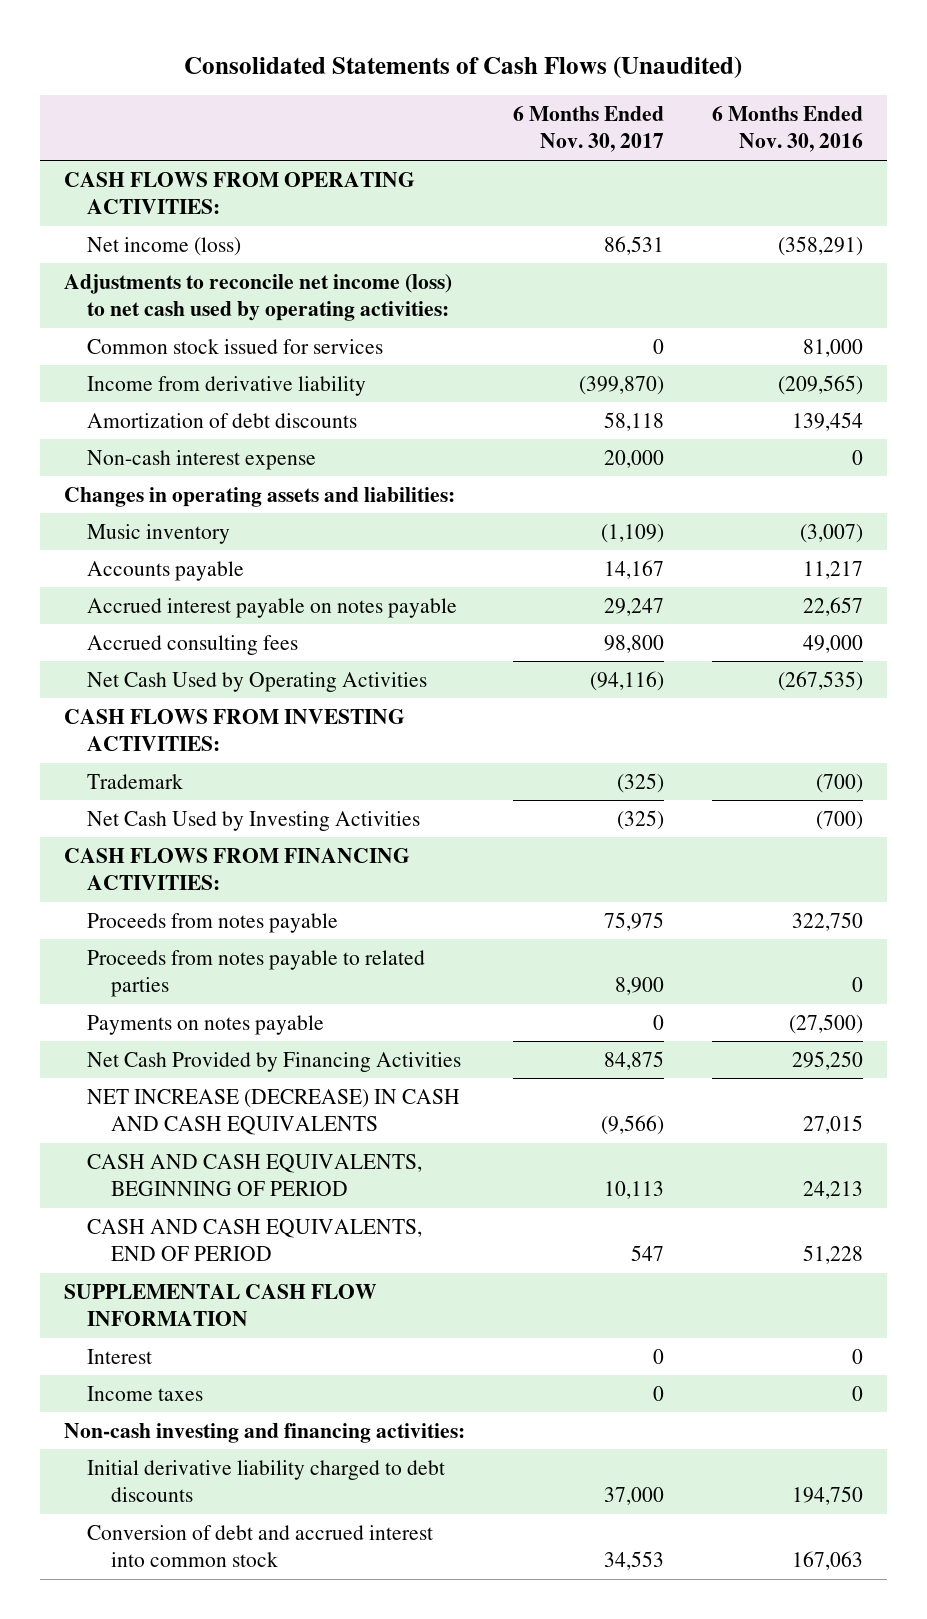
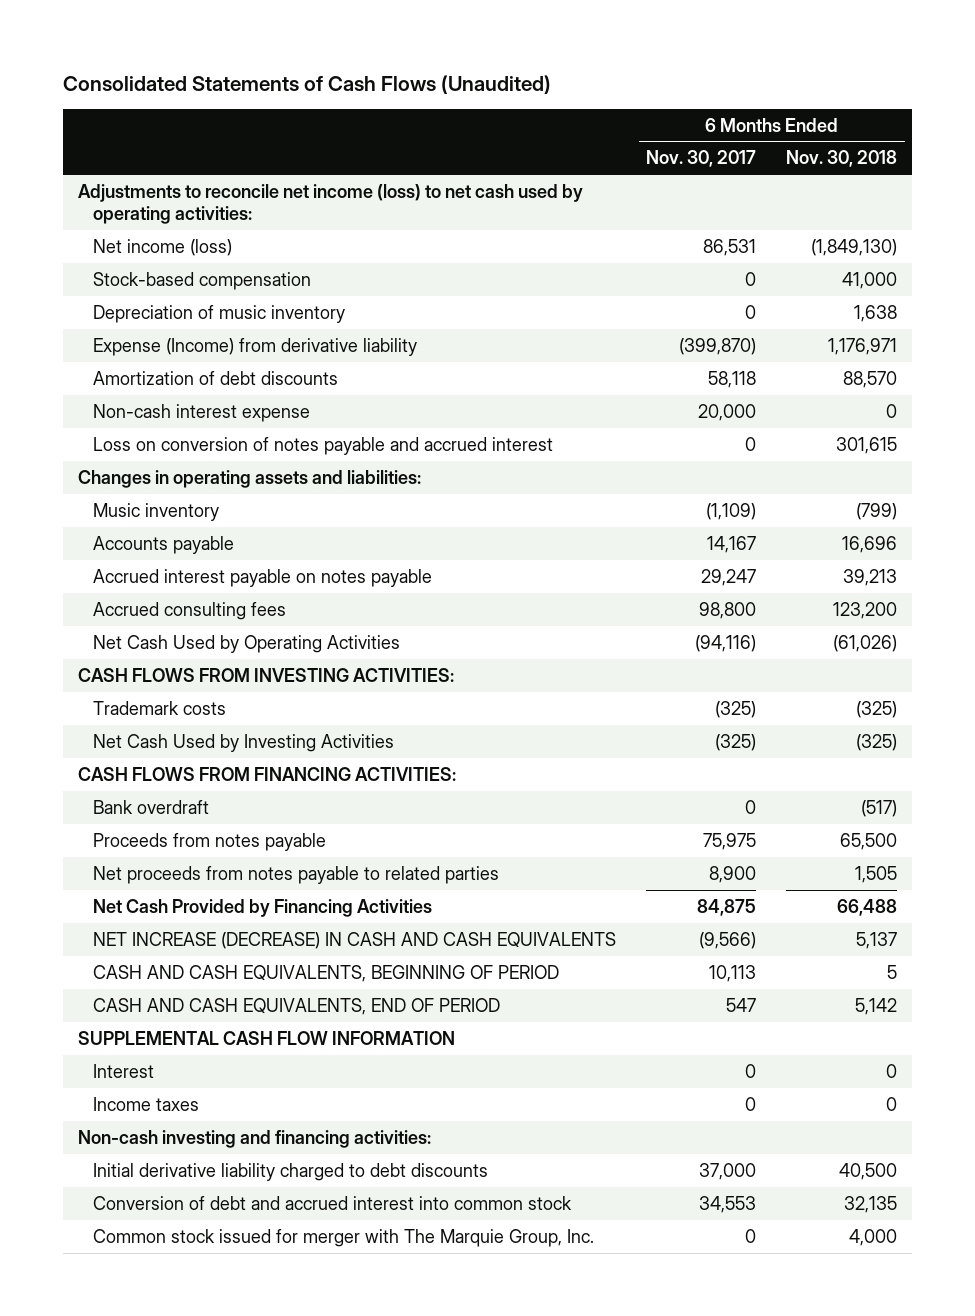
[711,106,863,153] 6 Months Ended Nov. 30, 2016 -> none
none -> [786,150,898,168] Nov. 30, 2018
[64,171,416,215] CASH FLOWS FROM OPERATING ACTIVITIES: -> none
[87,338,384,354] Common stock issued for services -> none
[87,236,242,256] Net income (loss) -> [93,238,233,256] Net income (loss)
none -> [93,271,312,290] Stock-based compensation
none -> [93,304,346,323] Depreciation of music inventory
[87,375,367,396] Income from derivative liability -> [93,337,418,356] Expense (Income) from derivative liability
none -> [93,436,554,455] Loss on conversion of notes payable and accrued interest
[87,773,184,789] Trademark -> [93,700,227,715] Trademark costs
none -> [93,799,210,814] Bank overdraft
[87,1014,325,1035] Payments on notes payable -> none
[87,949,426,998] Proceeds from notes payable to related parties -> [93,865,500,884] Net proceeds from notes payable to related parties
none -> [93,1228,595,1247] Common stock issued for merger with The Marquie Group, Inc.

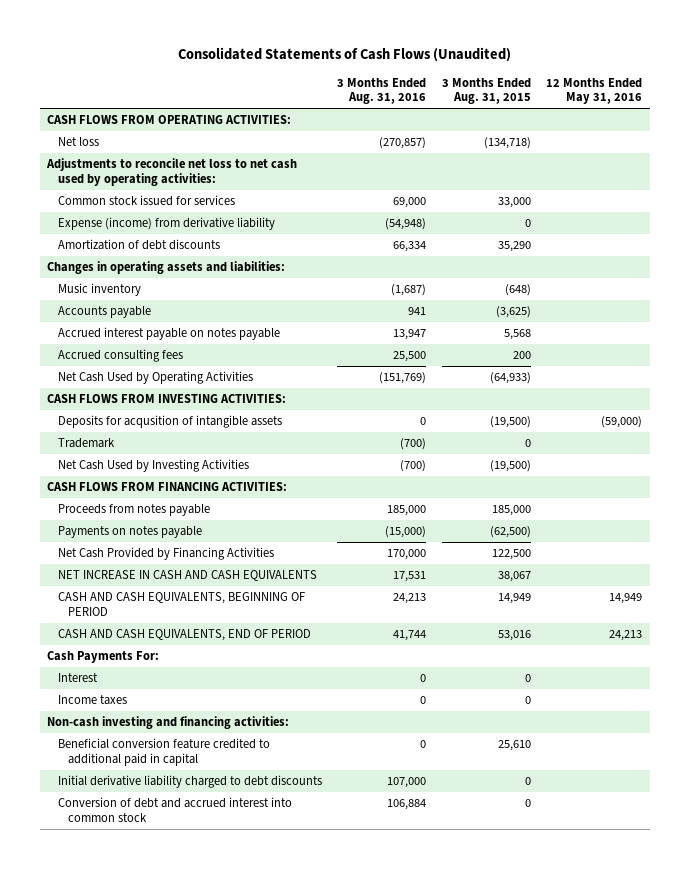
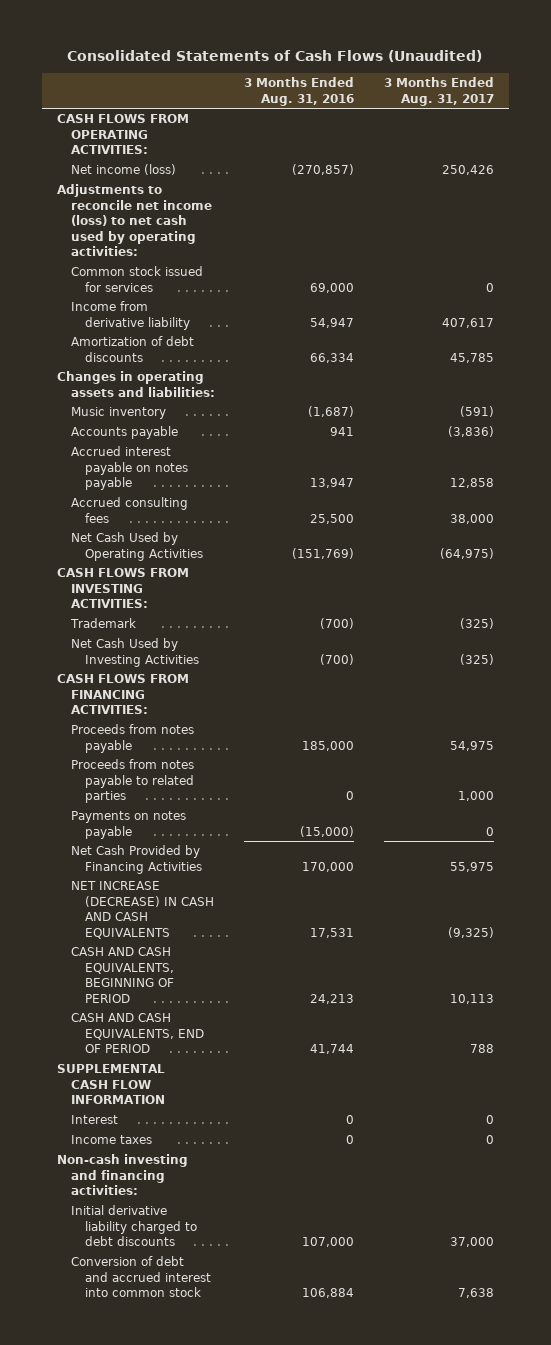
[441,77,531,105] 3 Months Ended Aug. 31, 2015 -> none
[546,77,643,105] 12 Months Ended May 31, 2016 -> none
none -> [383,77,494,106] 3 Months Ended Aug. 31, 2017
[57,137,99,147] Net loss -> [70,164,176,176] Net income (loss)
[46,158,298,186] Adjustments to reconcile net loss to net cash used by operating activities: -> [56,184,212,256] Adjustments to reconcile net income (loss) to net cash used by operating activities:
[57,217,275,231] Expense (income) from derivative liability -> [70,301,190,330] Income from derivative liability
[385,218,427,231] (54,948) -> [310,317,355,328] 54,947
[57,415,282,429] Deposits for acqusition of intangible assets -> none
none -> [70,759,194,804] Proceeds from notes payable to related parties
[57,570,317,582] NET INCREASE IN CASH AND CASH EQUIVALENTS -> [70,881,214,939] NET INCREASE (DECREASE) IN CASH AND CASH EQUIVALENTS
[47,651,160,664] Cash Payments For: -> none
none -> [56,1064,165,1105] SUPPLEMENTAL CASH FLOW INFORMATION
[57,738,270,766] Beneficial conversion feature credited to additional paid in capital -> none

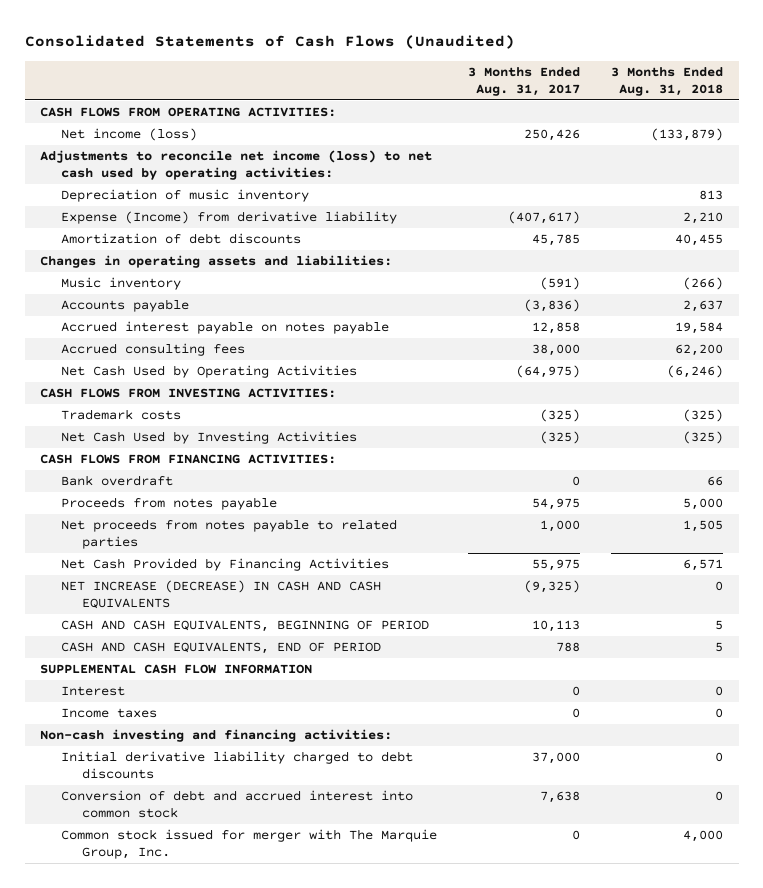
[244,77,355,106] 3 Months Ended Aug. 31, 2016 -> none
none -> [611,66,724,97] 3 Months Ended Aug. 31, 2018
[70,266,203,292] Common stock issued for services -> none
none -> [60,188,309,202] Depreciation of music inventory
[70,301,190,330] Income from derivative liability -> [60,210,397,224] Expense (Income) from derivative liability
[441,317,494,328] 407,617 -> [508,210,581,224] (407,617)
[69,618,136,629] Trademark -> [60,408,181,420] Trademark costs
none -> [60,474,173,486] Bank overdraft
[70,811,186,839] Payments on notes payable -> none
[70,759,194,804] Proceeds from notes payable to related parties -> [60,518,397,550] Net proceeds from notes payable to related parties
none -> [60,828,437,860] Common stock issued for merger with The Marquie Group, Inc.

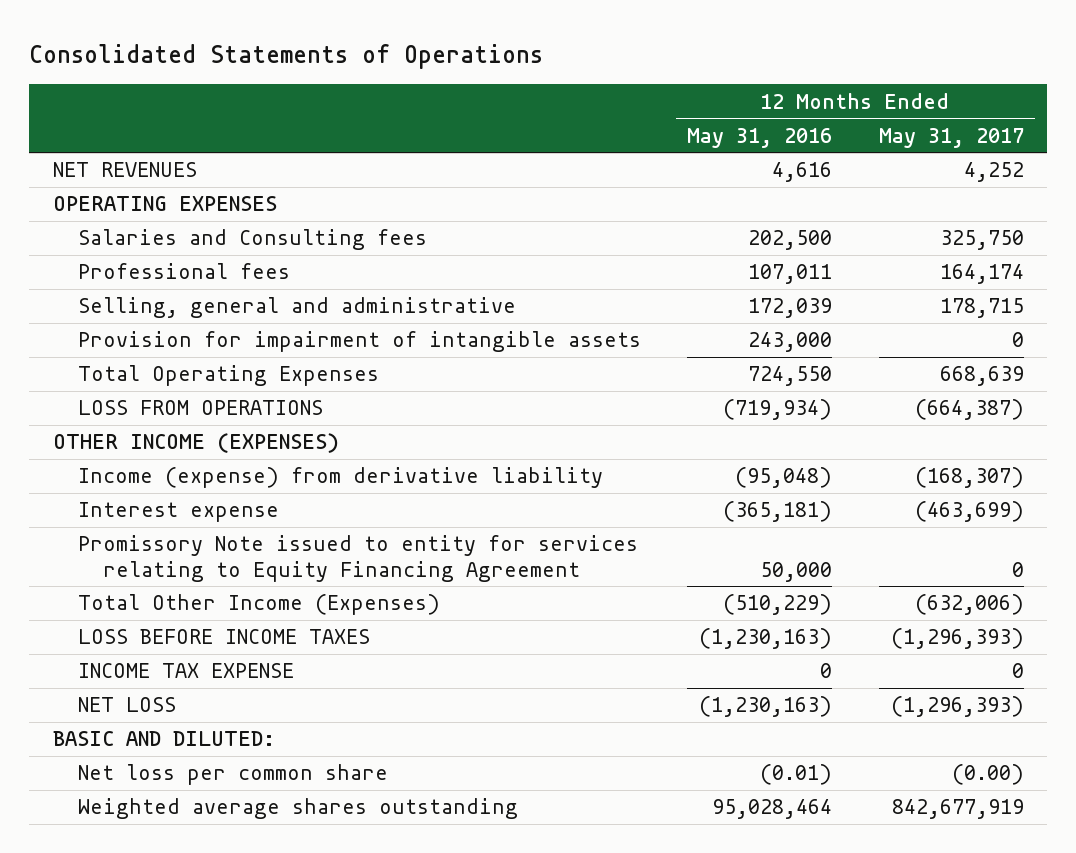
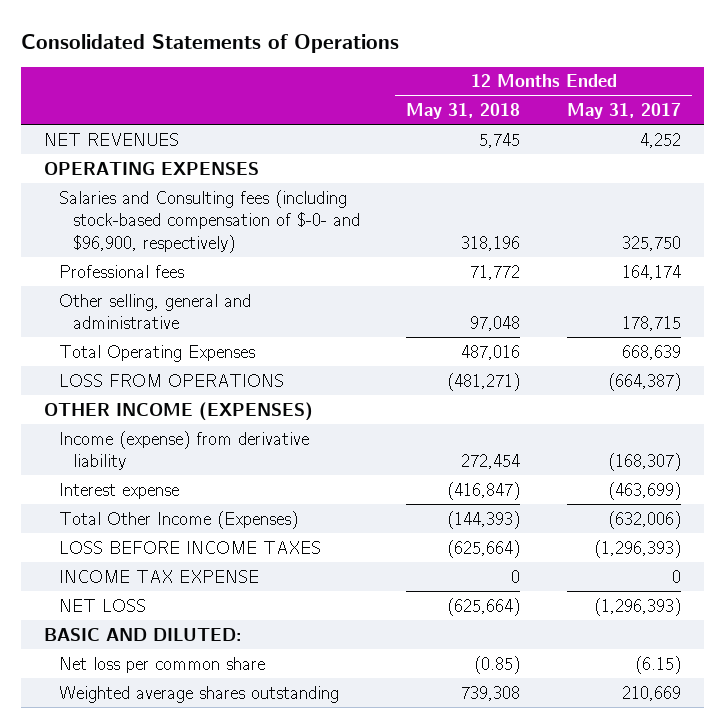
[687,127,833,148] May 31, 2016 -> none
none -> [406,103,521,120] May 31, 2018
[77,229,427,251] Salaries and Consulting fees -> [58,189,361,253] Salaries and Consulting fees (including stock-based compensation of $-0- and $96,900, respectively)
[77,331,641,353] Provision for impairment of intangible assets -> none
[77,297,516,319] Selling, general and administrative -> [58,293,251,330] Other selling, general and administrative
[77,535,638,582] Promissory Note issued to entity for services relating to Equity Financing Agreement -> none
[951,764,1024,786] (0.00) -> [634,655,681,674] (6.15)
[891,799,1024,820] 842,677,919 -> [621,685,681,701] 210,669

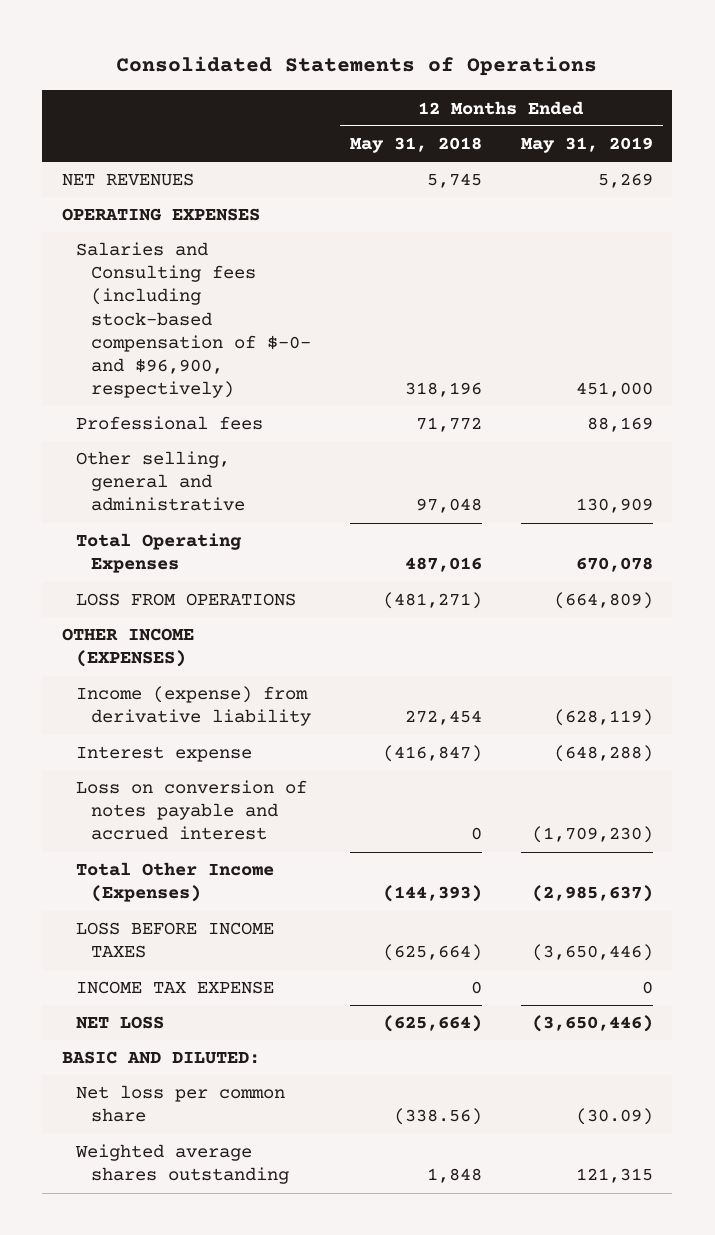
[566,103,681,120] May 31, 2017 -> none
none -> [520,137,653,154] May 31, 2019
none -> [76,780,308,841] Loss on conversion of notes payable and accrued interest
[474,655,521,674] (0.85) -> [393,1108,482,1126] (338.56)
[461,685,521,701] 739,308 -> [426,1168,482,1184] 1,848

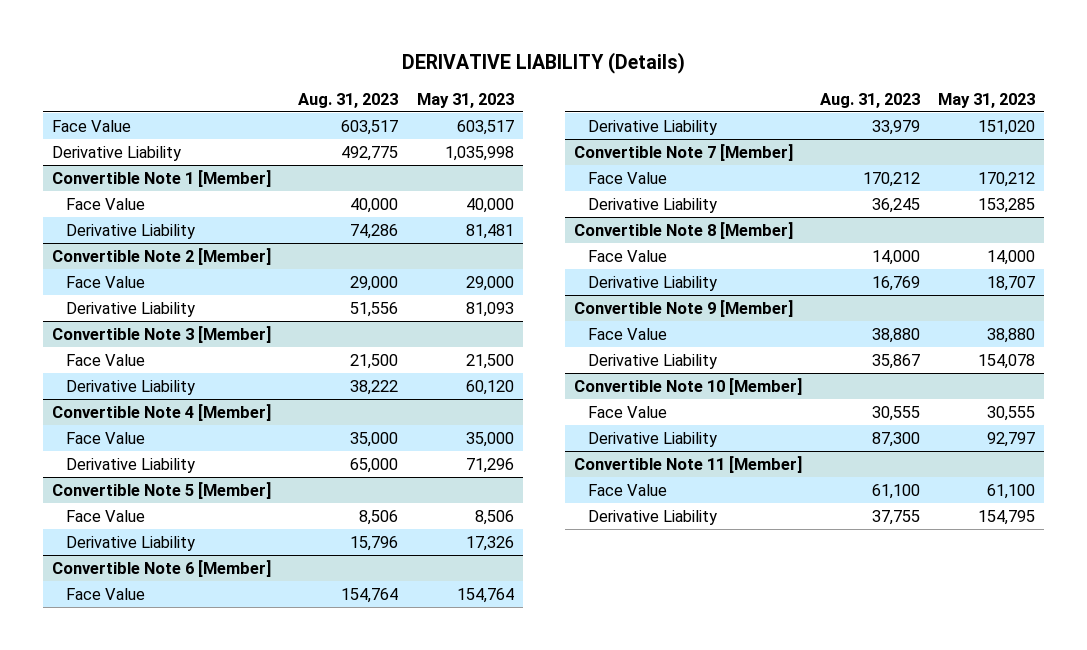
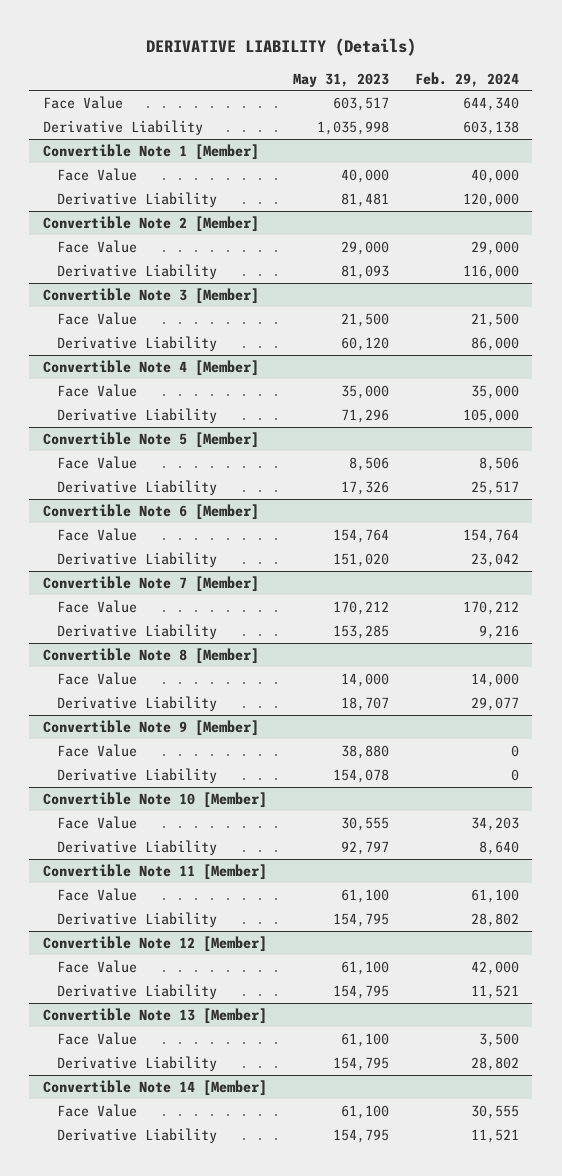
[298,92,399,108] Aug. 31, 2023 -> none
none -> [415,71,520,87] Feb. 29, 2024
none -> [42,936,267,953] Convertible Note 12 [Member]
none -> [56,960,137,974] Face Value
none -> [56,984,217,1000] Derivative Liability
none -> [42,1008,267,1025] Convertible Note 13 [Member]
none -> [56,1032,137,1046] Face Value
none -> [56,1056,217,1072] Derivative Liability
none -> [42,1080,267,1097] Convertible Note 14 [Member]
none -> [56,1104,137,1118] Face Value
none -> [56,1128,217,1144] Derivative Liability

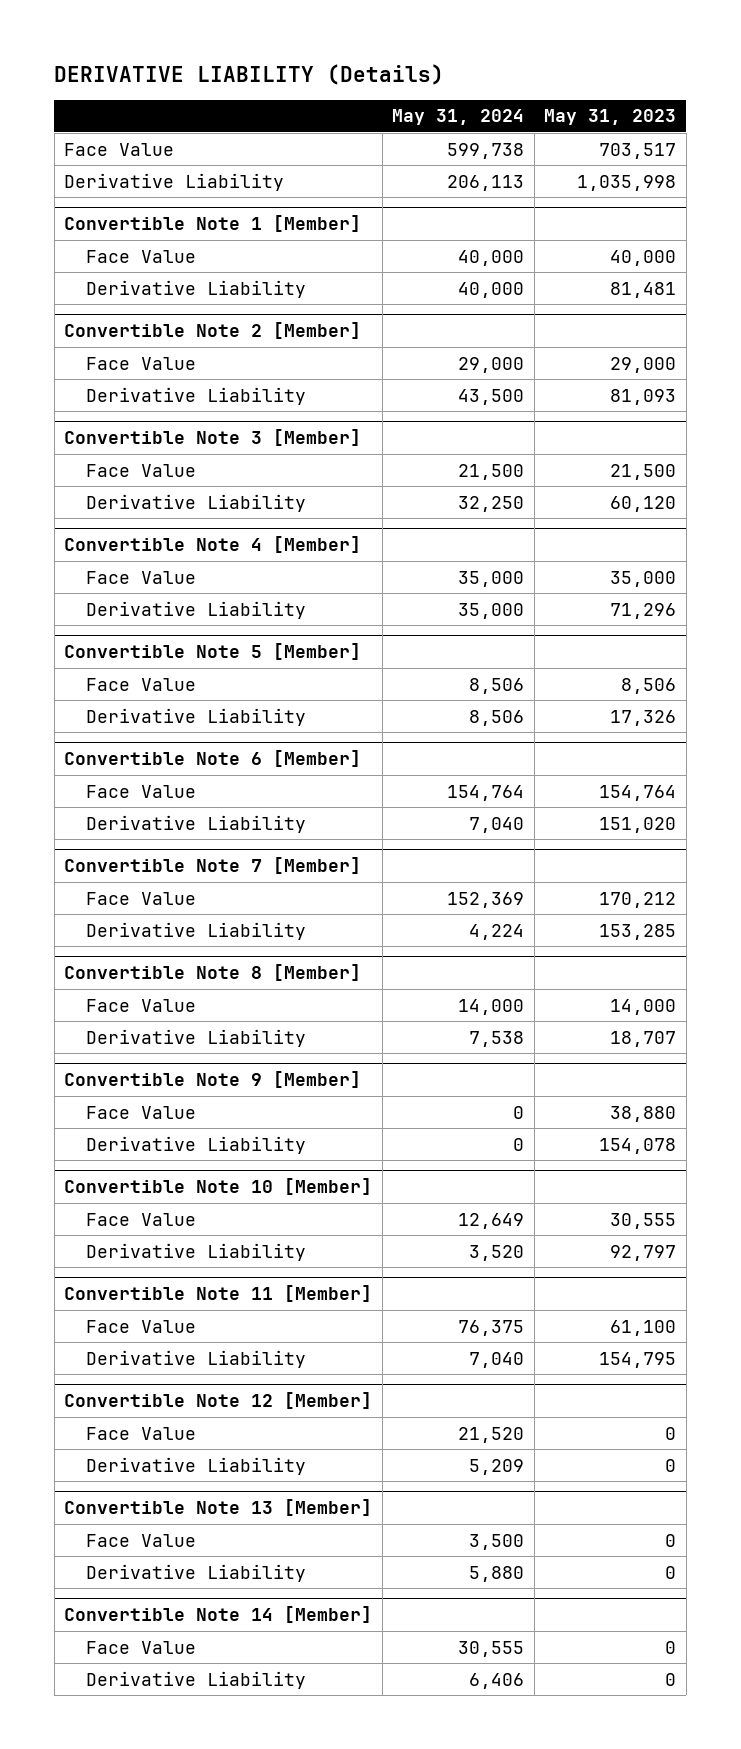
[415,71,520,87] Feb. 29, 2024 -> none
none -> [392,109,525,126] May 31, 2024
[332,97,389,112] 603,517 -> [599,142,677,159] 703,517
[340,961,389,976] 61,100 -> [665,1426,677,1440] 0
[332,985,389,1000] 154,795 -> [665,1458,677,1472] 0
[340,1033,389,1048] 61,100 -> [665,1533,677,1547] 0
[332,1057,389,1072] 154,795 -> [665,1565,677,1579] 0
[340,1105,389,1120] 61,100 -> [665,1640,677,1654] 0
[332,1129,389,1144] 154,795 -> [665,1672,677,1686] 0

